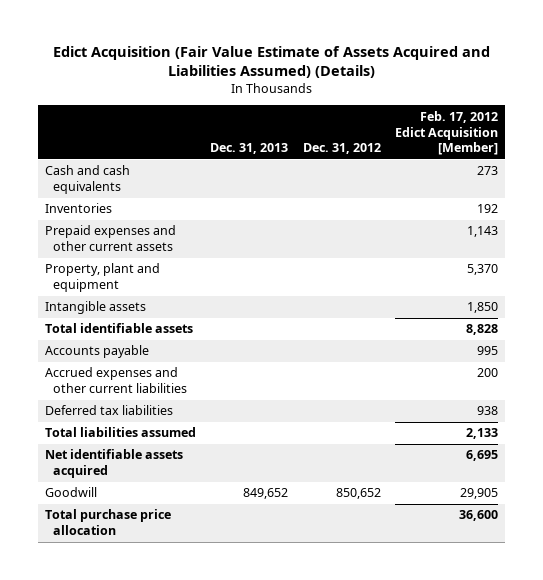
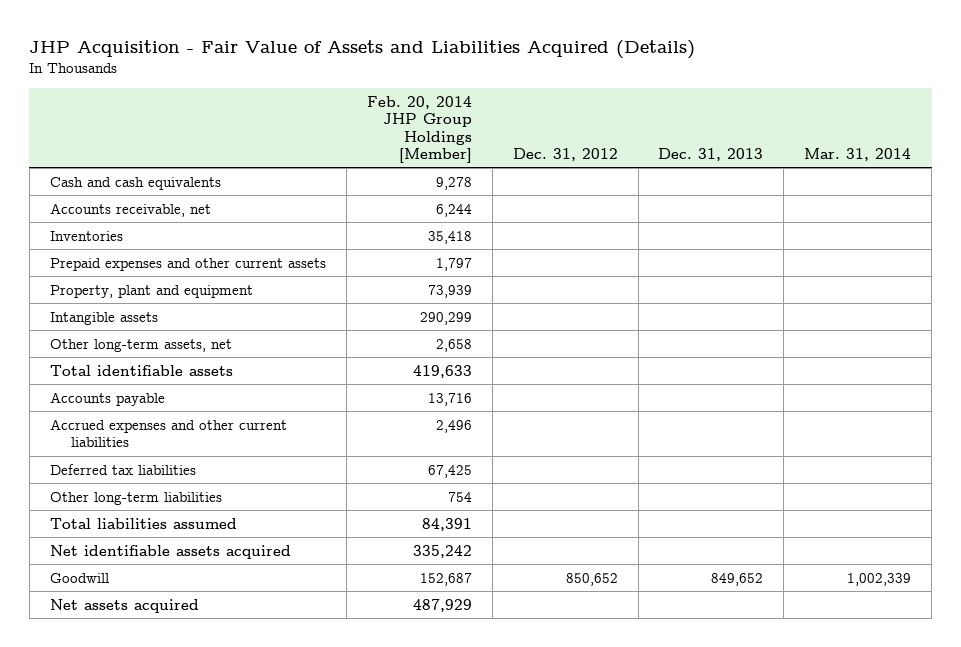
[52,45,490,79] Edict Acquisition (Fair Value Estimate of Assets Acquired and Liabilities Assumed) (Details) -> [29,39,696,59] JHP Acquisition - Fair Value of Assets and Liabilities Acquired (Details)
[395,110,499,156] Feb. 17, 2012 Edict Acquisition [Member] -> none
none -> [366,96,472,163] Feb. 20, 2014 JHP Group Holdings [Member]
none -> [804,147,912,161] Mar. 31, 2014
none -> [49,202,211,217] Accounts receivable, net
none -> [49,338,232,352] Other long-term assets, net
none -> [49,491,222,505] Other long-term liabilities
[44,509,171,536] Total purchase price allocation -> [49,598,199,613] Net assets acquired

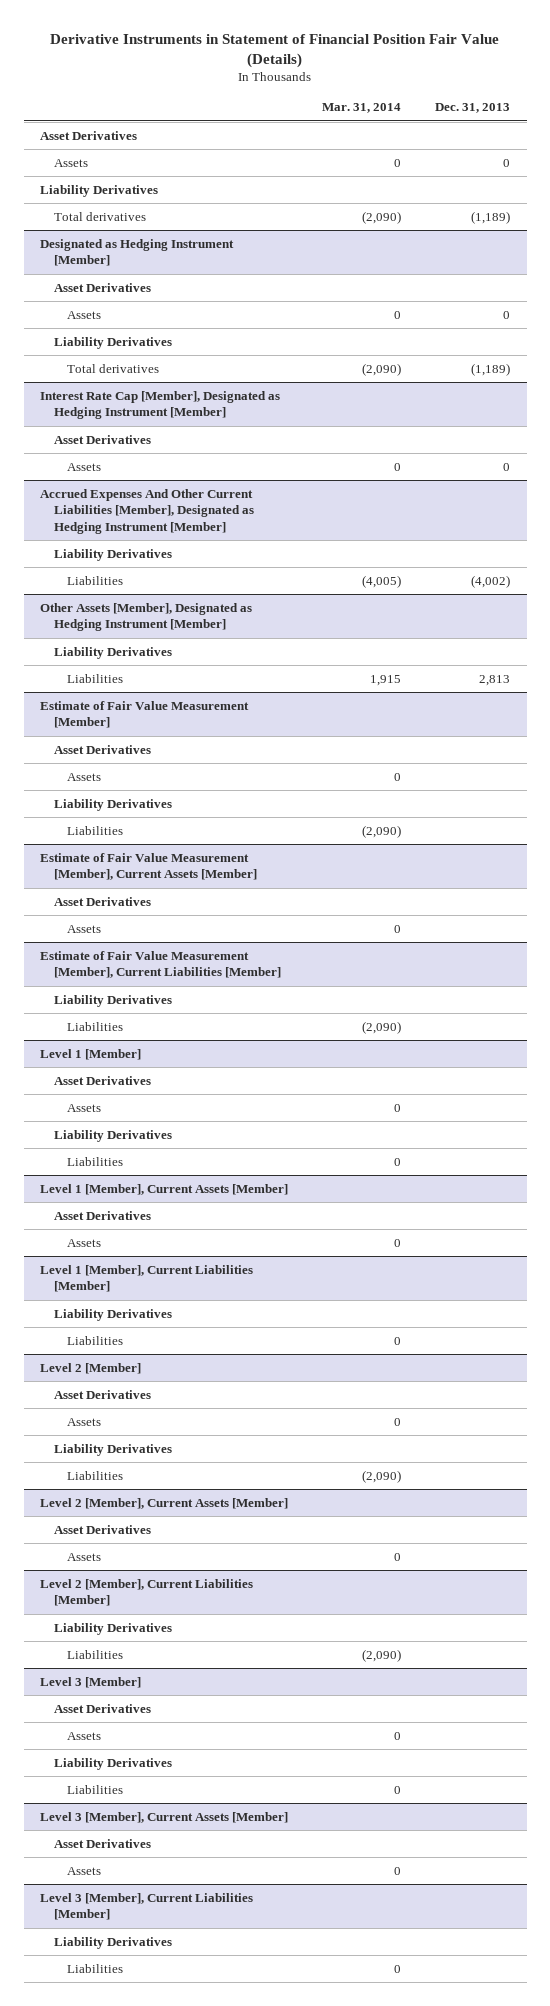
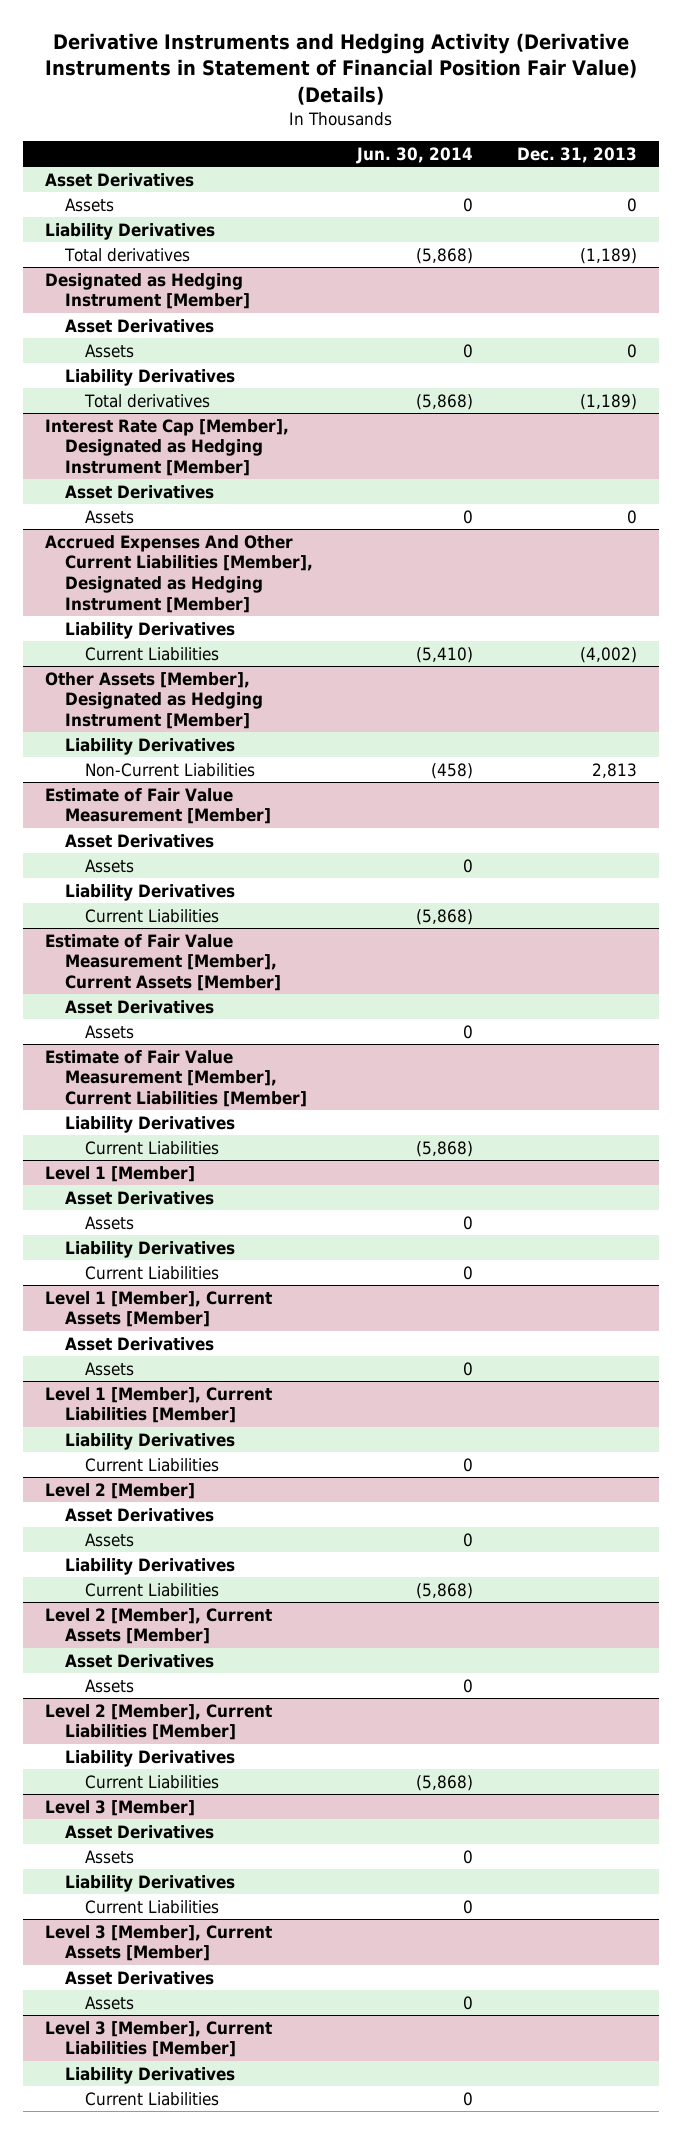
[50,33,500,68] Derivative Instruments in Statement of Financial Position Fair Value (Details) -> [44,33,637,105] Derivative Instruments and Hedging Activity (Derivative Instruments in Statement of Financial Position Fair Value) (Details)
[322,103,402,114] Mar. 31, 2014 -> none
none -> [355,147,473,165] Jun. 30, 2014
[66,575,123,585] Liabilities -> [84,646,219,661] Current Liabilities
[66,673,123,683] Liabilities -> [84,762,255,777] Non-Current Liabilities
[66,825,123,835] Liabilities -> [84,908,219,923] Current Liabilities
[66,1021,123,1031] Liabilities -> [84,1140,219,1155] Current Liabilities
[66,1156,123,1166] Liabilities -> [84,1265,219,1280] Current Liabilities
[66,1335,123,1345] Liabilities -> [84,1457,219,1472] Current Liabilities
[66,1470,123,1480] Liabilities -> [84,1582,219,1597] Current Liabilities
[66,1649,123,1659] Liabilities -> [84,1774,219,1789] Current Liabilities
[66,1784,123,1794] Liabilities -> [84,1899,219,1914] Current Liabilities
[66,1963,123,1973] Liabilities -> [84,2091,219,2106] Current Liabilities

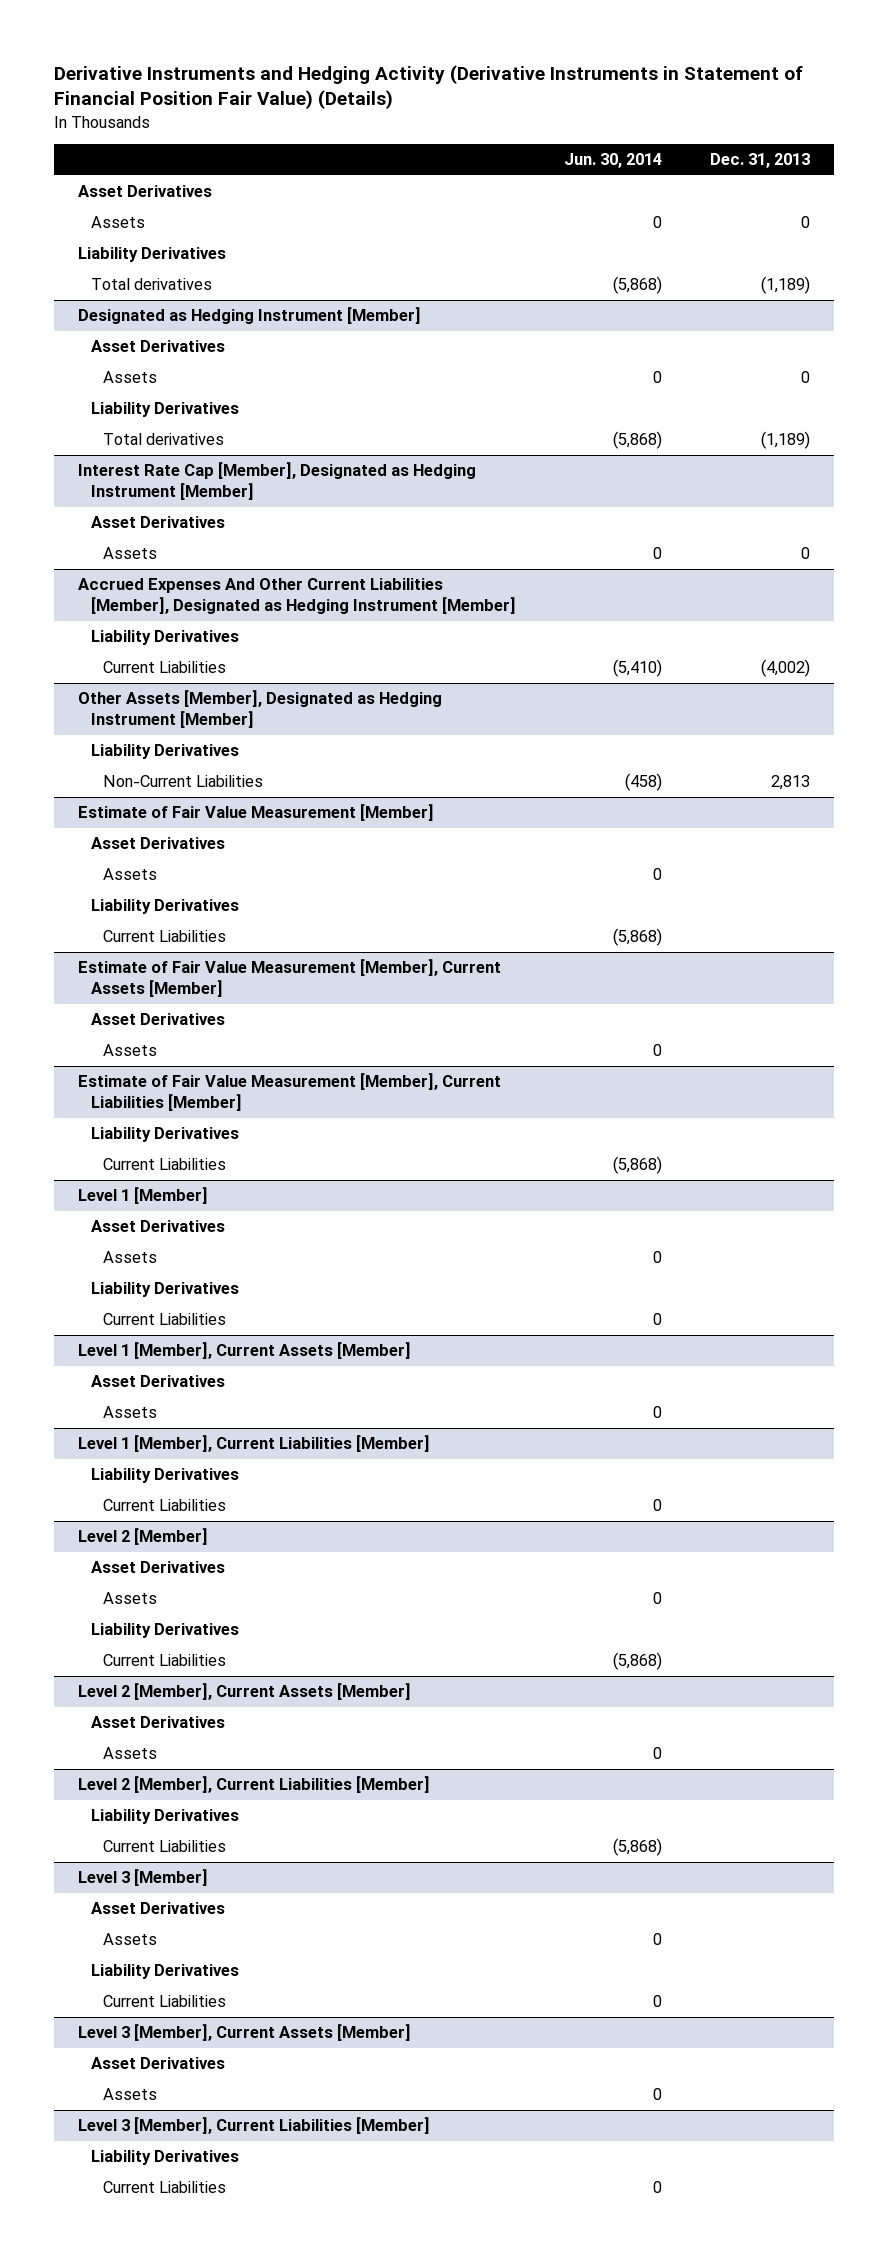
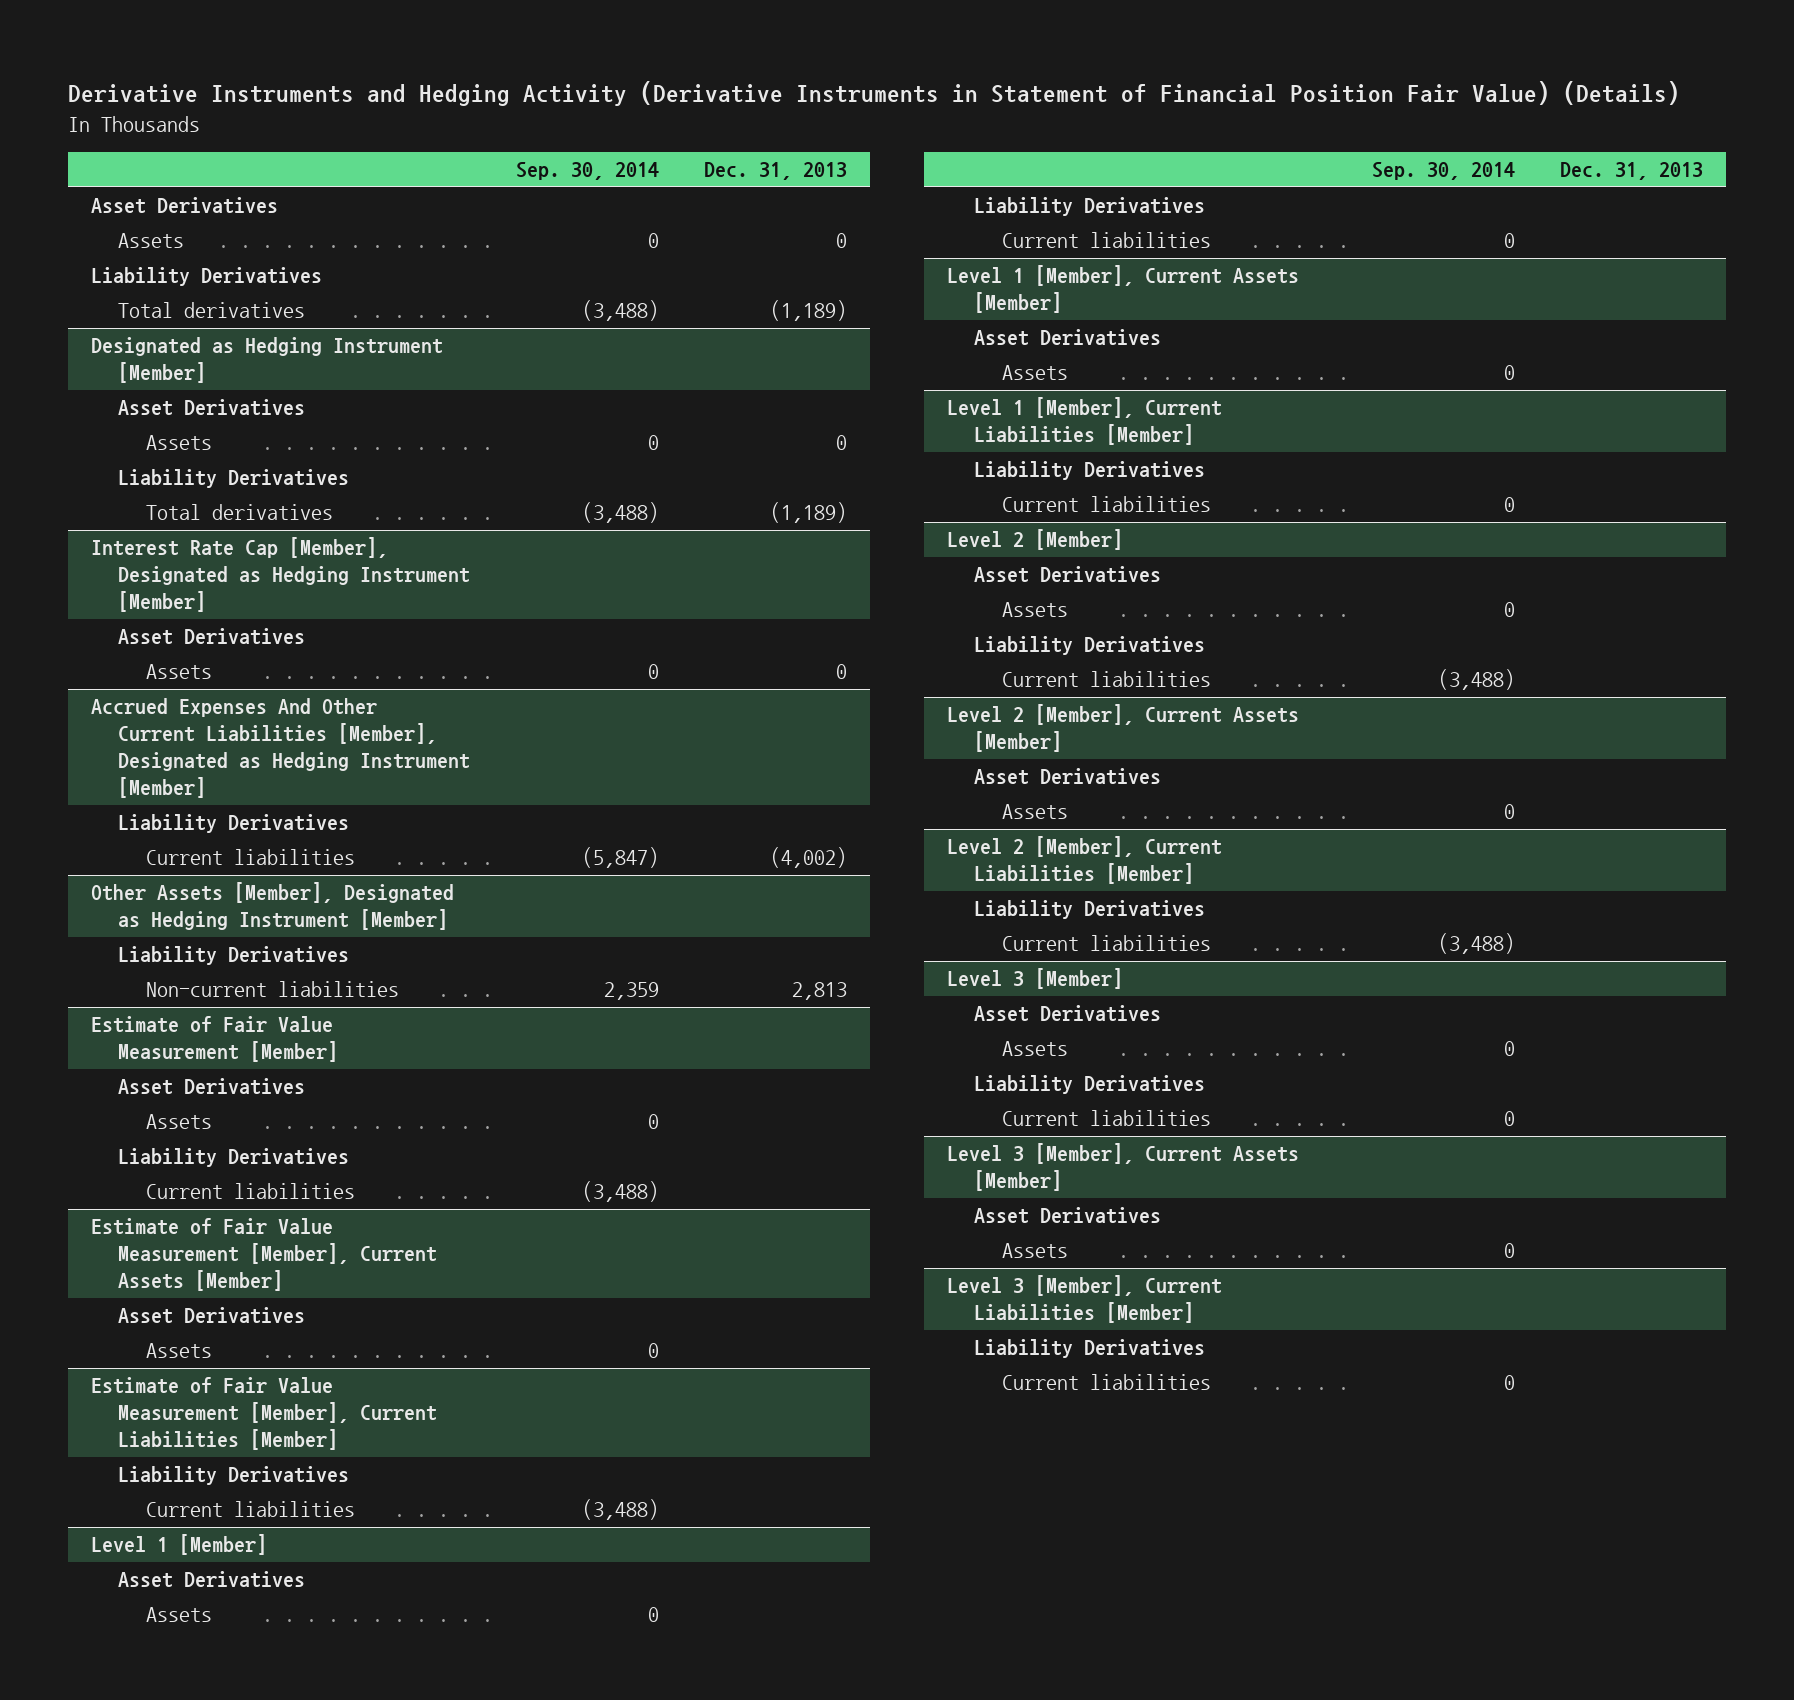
[563,153,662,169] Jun. 30, 2014 -> none
none -> [515,162,659,181] Sep. 30, 2014
[103,661,227,674] Current Liabilities -> [146,849,356,866] Current liabilities
[103,775,264,788] Non-Current Liabilities -> [146,981,400,998] Non-current liabilities
[103,930,227,943] Current Liabilities -> [146,1183,356,1200] Current liabilities
[103,1158,227,1171] Current Liabilities -> [146,1501,356,1518] Current liabilities
[103,1313,227,1326] Current Liabilities -> [1002,232,1212,249] Current liabilities
[103,1499,227,1512] Current Liabilities -> [1002,496,1212,513] Current liabilities
[103,1654,227,1667] Current Liabilities -> [1002,671,1212,688] Current liabilities
[103,1840,227,1853] Current Liabilities -> [1002,935,1212,952] Current liabilities
[103,1995,227,2008] Current Liabilities -> [1002,1110,1212,1127] Current liabilities
[103,2181,227,2194] Current Liabilities -> [1002,1374,1212,1391] Current liabilities

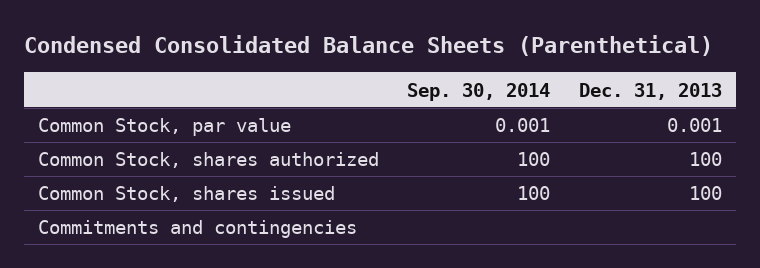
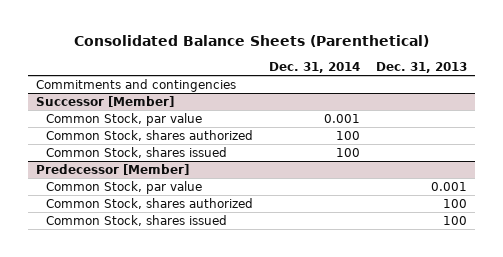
[23,35,713,57] Condensed Consolidated Balance Sheets (Parenthetical) -> [73,35,429,48] Consolidated Balance Sheets (Parenthetical)
[407,82,551,101] Sep. 30, 2014 -> none
none -> [268,61,360,73] Dec. 31, 2014
[37,220,357,239] Commitments and contingencies -> [36,78,237,92] Commitments and contingencies
none -> [36,95,175,107] Successor [Member]
none -> [45,112,202,126] Common Stock, par value
none -> [45,129,253,141] Common Stock, shares authorized
none -> [45,146,227,158] Common Stock, shares issued
none -> [36,163,190,175] Predecessor [Member]

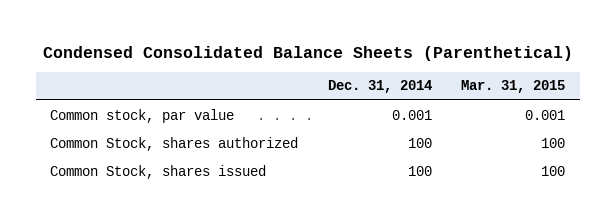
[73,35,429,48] Consolidated Balance Sheets (Parenthetical) -> [42,45,573,61] Condensed Consolidated Balance Sheets (Parenthetical)
[375,61,467,73] Dec. 31, 2013 -> none
none -> [461,80,566,94] Mar. 31, 2015
[36,78,237,92] Commitments and contingencies -> none
[36,95,175,107] Successor [Member] -> none
[45,112,202,126] Common Stock, par value -> [50,108,235,123] Common stock, par value
[36,163,190,175] Predecessor [Member] -> none
[45,180,202,194] Common Stock, par value -> none
[45,197,253,209] Common Stock, shares authorized -> none
[45,214,227,226] Common Stock, shares issued -> none

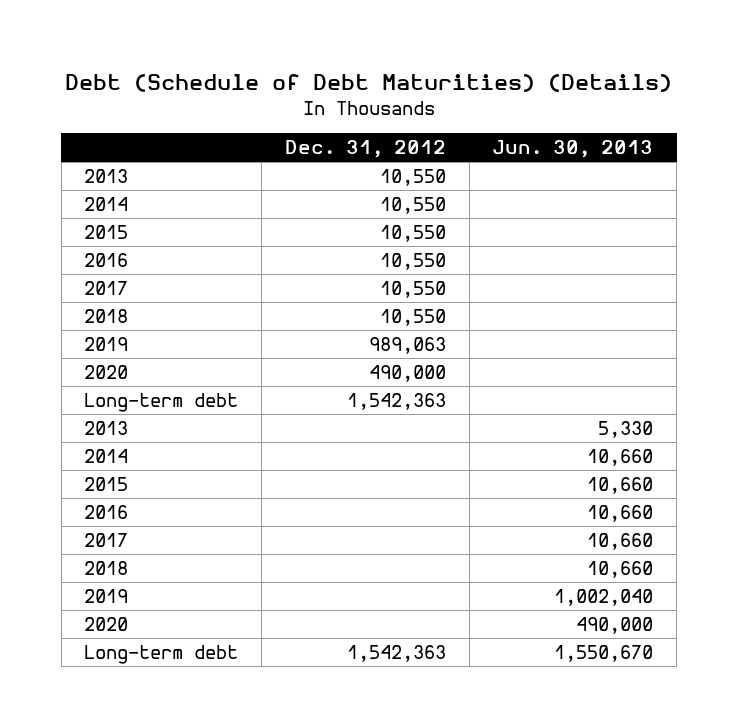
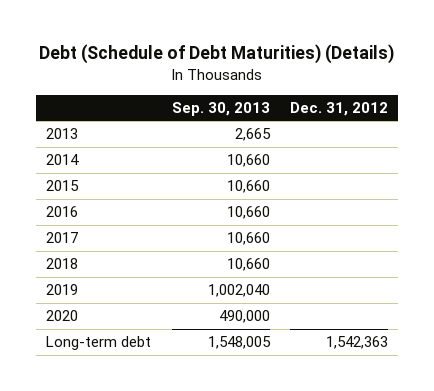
[492,140,654,159] Jun. 30, 2013 -> none
none -> [171,101,270,116] Sep. 30, 2013
[84,168,129,183] 2013 -> none
[84,196,129,211] 2014 -> none
[84,224,129,239] 2015 -> none
[84,252,129,267] 2016 -> none
[84,280,129,295] 2017 -> none
[84,308,129,323] 2018 -> none
[84,336,129,351] 2019 -> none
[84,364,129,379] 2020 -> none
[84,392,239,412] Long-term debt -> none

